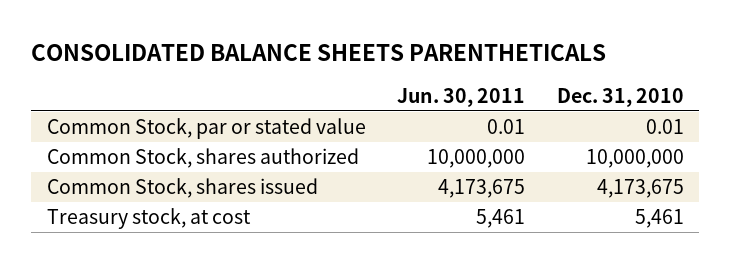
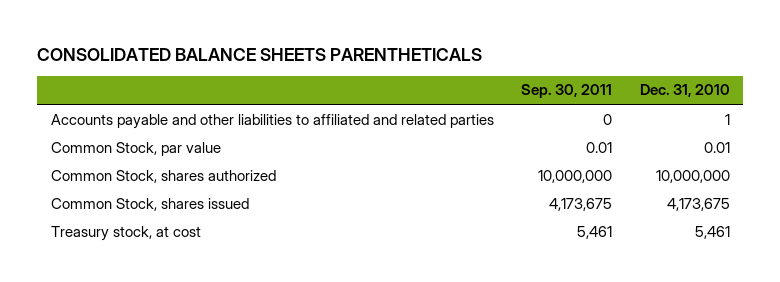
[397,87,526,107] Jun. 30, 2011 -> none
none -> [521,84,613,99] Sep. 30, 2011
none -> [50,113,494,129] Accounts payable and other liabilities to affiliated and related parties
[46,118,366,140] Common Stock, par or stated value -> [50,141,221,156] Common Stock, par value

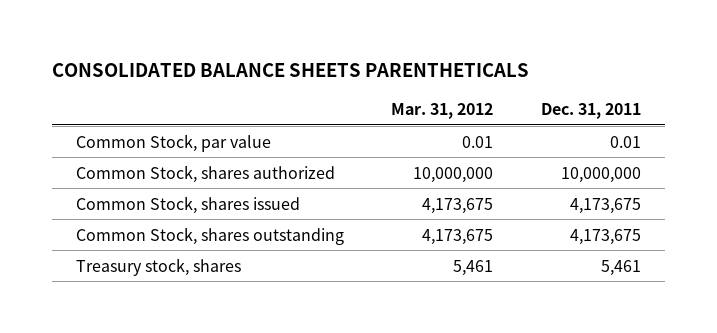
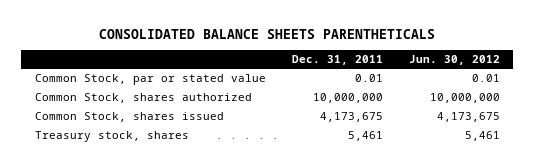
[391,102,494,119] Mar. 31, 2012 -> none
none -> [408,55,500,66] Jun. 30, 2012
[75,133,271,152] Common Stock, par value -> [34,74,266,86] Common Stock, par or stated value
[75,226,344,245] Common Stock, shares outstanding -> none

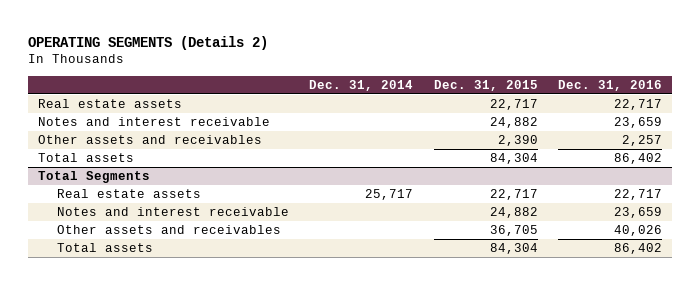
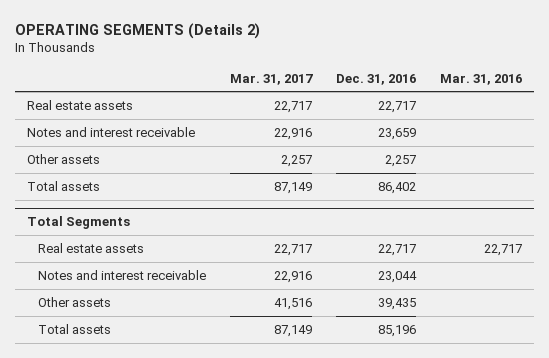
[309,79,414,91] Dec. 31, 2014 -> none
[433,79,538,91] Dec. 31, 2015 -> none
none -> [229,73,313,85] Mar. 31, 2017
none -> [440,73,523,85] Mar. 31, 2016
[37,135,262,145] Other assets and receivables -> [27,153,101,164] Other assets
[613,207,662,219] 23,659 -> [377,270,417,283] 23,044
[57,225,282,235] Other assets and receivables -> [37,296,111,307] Other assets
[613,225,662,237] 40,026 -> [377,297,416,310] 39,435
[613,243,662,255] 86,402 -> [377,324,416,337] 85,196

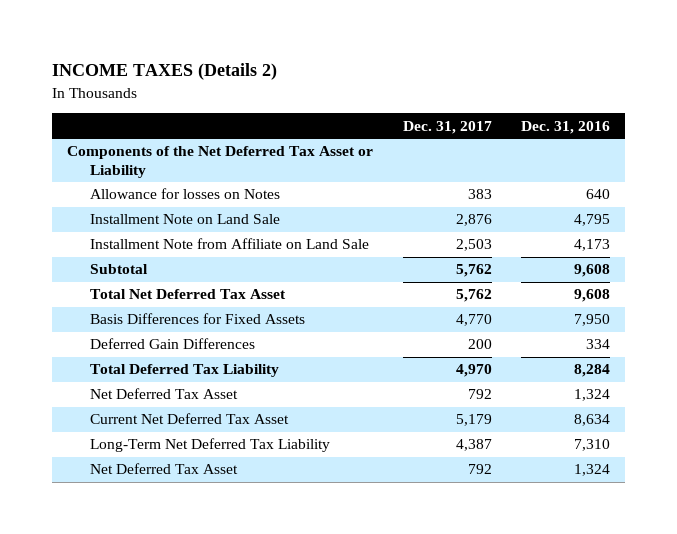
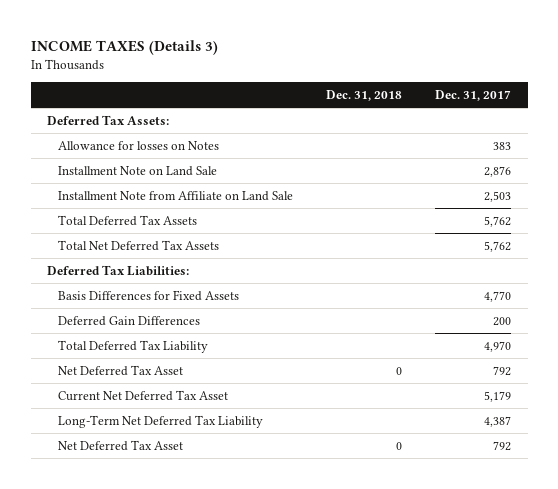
[51,63,277,81] INCOME TAXES (Details 2) -> [30,40,218,56] INCOME TAXES (Details 3)
[521,120,611,134] Dec. 31, 2016 -> none
none -> [326,90,403,102] Dec. 31, 2018
[66,146,373,178] Components of the Net Deferred Tax Asset or Liability -> none
none -> [47,114,170,125] Deferred Tax Assets:
[89,264,148,275] Subtotal -> [58,214,198,226] Total Deferred Tax Assets
[89,289,286,300] Total Net Deferred Tax Asset -> [58,239,220,251] Total Net Deferred Tax Assets
none -> [47,264,190,276] Deferred Tax Liabilities:

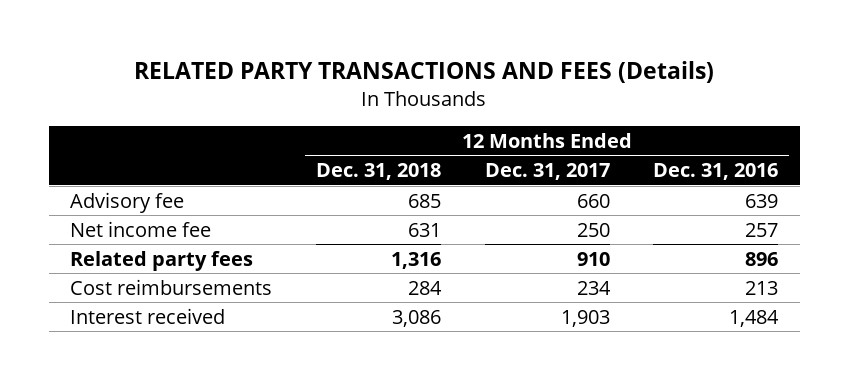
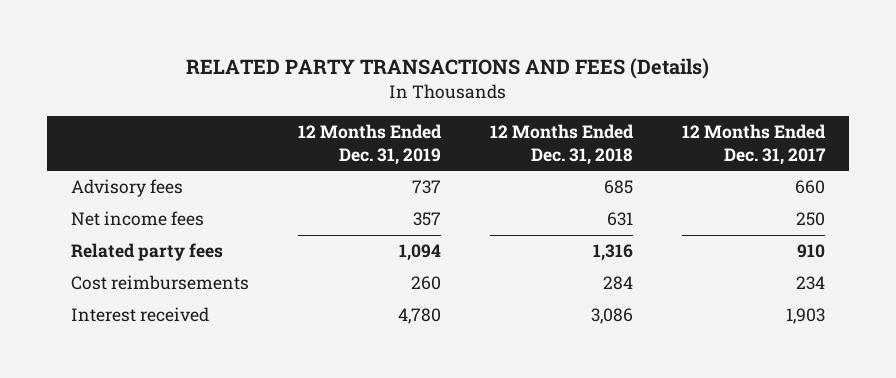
[653,163,779,181] Dec. 31, 2016 -> none
none -> [298,124,443,165] 12 Months Ended Dec. 31, 2019
[70,191,185,213] Advisory fee -> [71,179,184,198] Advisory fees
[70,220,212,237] Net income fee -> [71,211,205,227] Net income fees

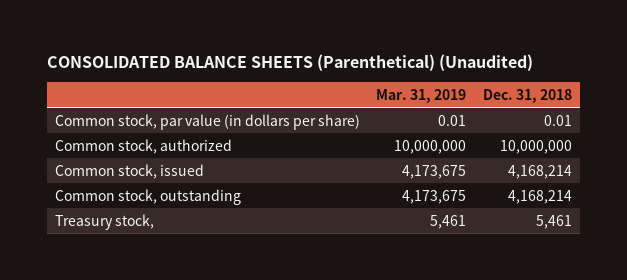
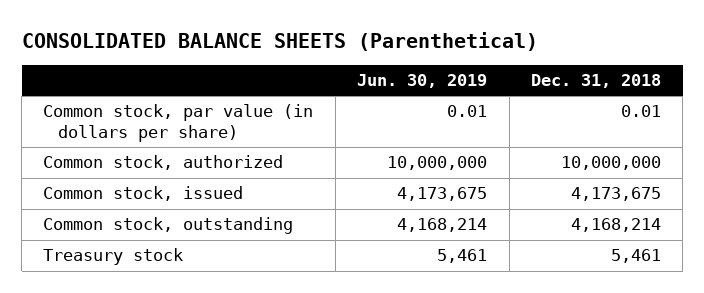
[46,54,533,72] CONSOLIDATED BALANCE SHEETS (Parenthetical) (Unaudited) -> [21,31,538,51] CONSOLIDATED BALANCE SHEETS (Parenthetical)
[376,88,467,103] Mar. 31, 2019 -> none
none -> [357,74,488,89] Jun. 30, 2019
[507,164,572,179] 4,168,214 -> [571,187,662,202] 4,173,675
[54,213,154,230] Treasury stock, -> [43,248,184,266] Treasury stock

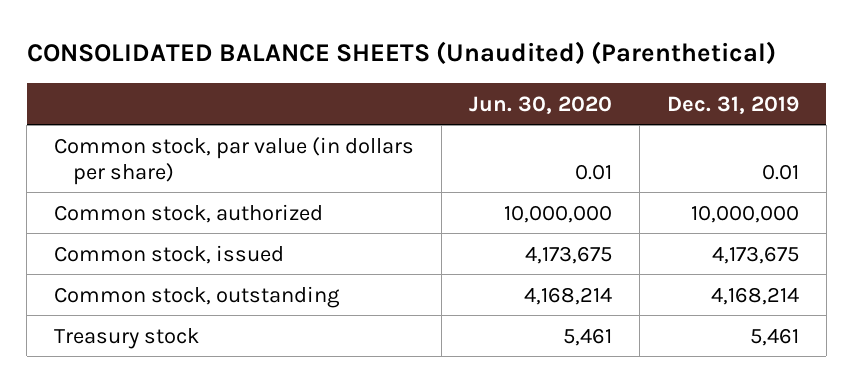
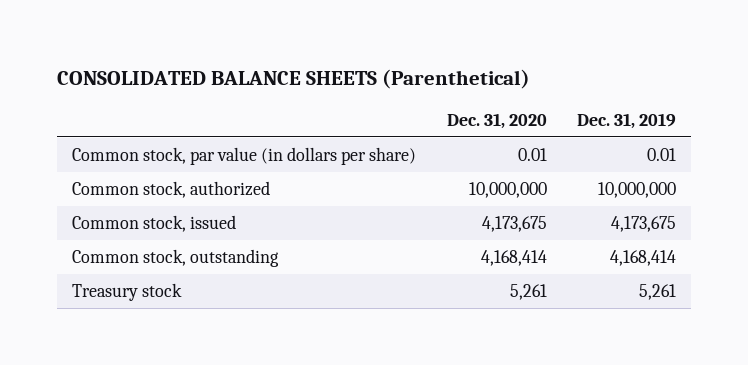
[26,41,776,66] CONSOLIDATED BALANCE SHEETS (Unaudited) (Parenthetical) -> [56,68,530,89] CONSOLIDATED BALANCE SHEETS (Parenthetical)
[469,95,613,114] Jun. 30, 2020 -> none
none -> [446,112,547,129] Dec. 31, 2020
[710,286,799,305] 4,168,214 -> [609,250,676,267] 4,168,414
[749,327,799,346] 5,461 -> [638,284,676,301] 5,261

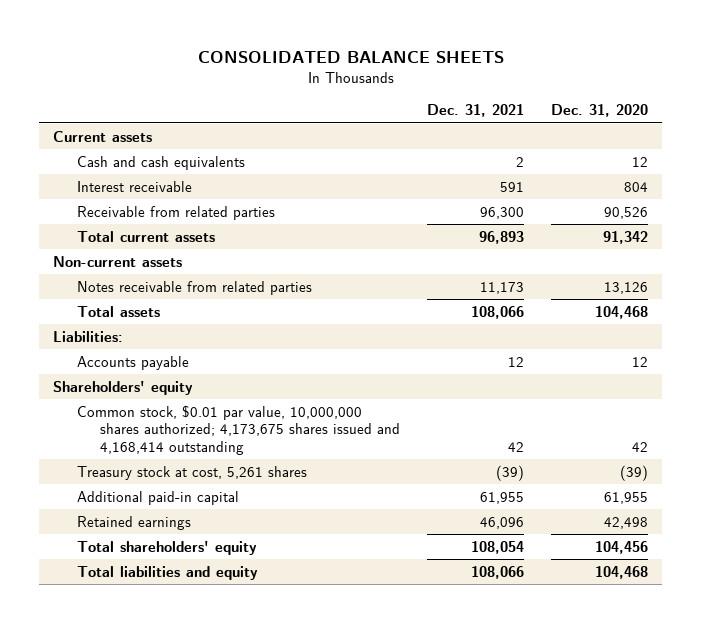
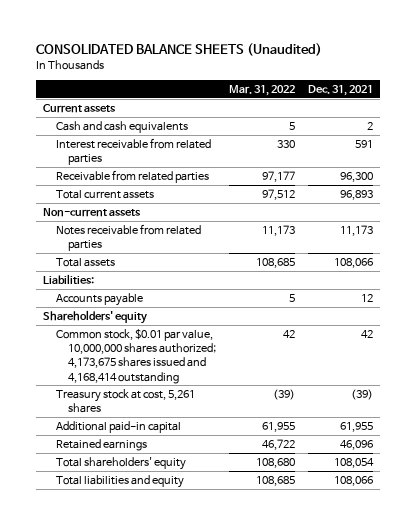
[197,50,504,63] CONSOLIDATED BALANCE SHEETS -> [36,42,323,56] CONSOLIDATED BALANCE SHEETS (Unaudited)
[551,104,649,118] Dec. 31, 2020 -> none
none -> [229,84,296,96] Mar. 31, 2022
[76,180,192,192] Interest receivable -> [55,137,211,166] Interest receivable from related parties

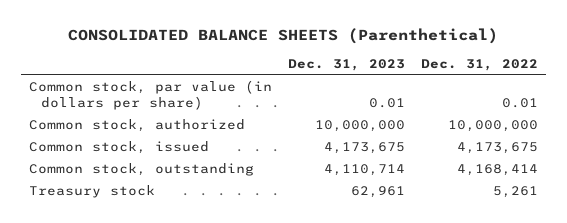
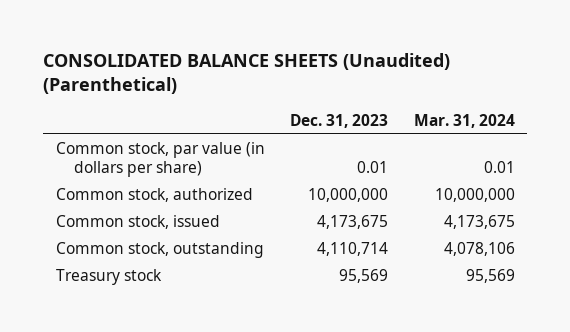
[68,28,499,45] CONSOLIDATED BALANCE SHEETS (Parenthetical) -> [42,53,450,95] CONSOLIDATED BALANCE SHEETS (Unaudited) (Parenthetical)
[421,58,539,71] Dec. 31, 2022 -> none
none -> [413,113,515,128] Mar. 31, 2024
[350,186,405,199] 62,961 -> [339,269,389,284] 95,569

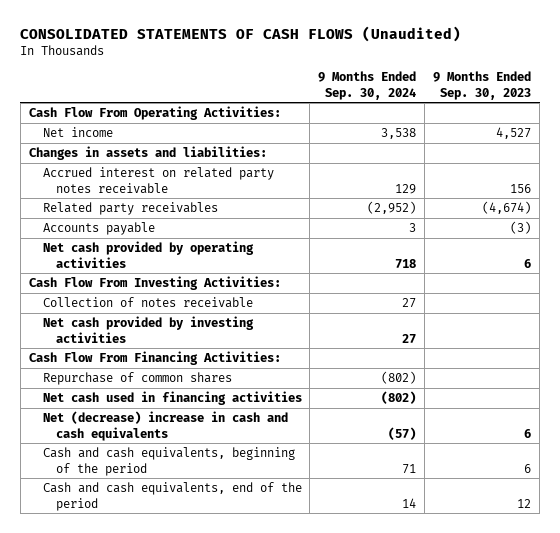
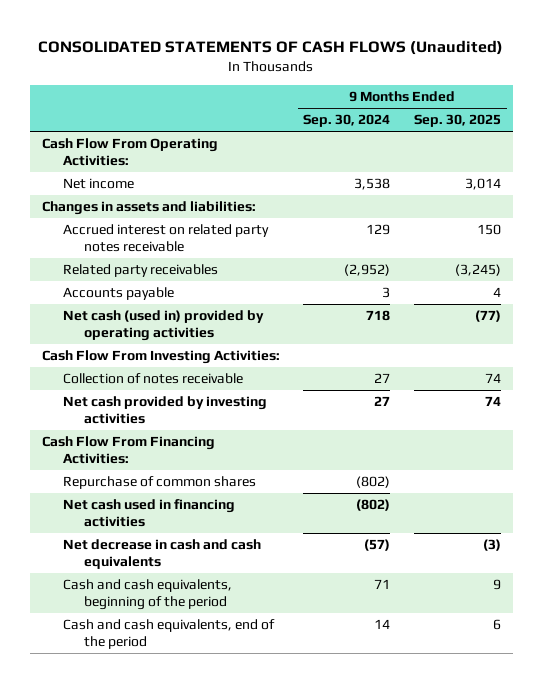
[433,71,532,100] 9 Months Ended Sep. 30, 2023 -> none
none -> [413,114,501,128] Sep. 30, 2025
[42,241,254,268] Net cash provided by operating activities -> [62,310,264,342] Net cash (used in) provided by operating activities
[42,411,288,441] Net (decrease) increase in cash and cash equivalents -> [62,539,261,570] Net decrease in cash and cash equivalents

